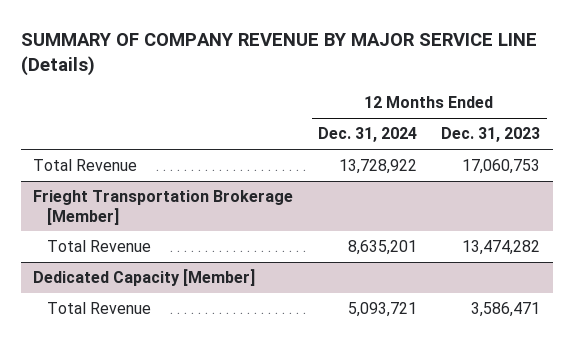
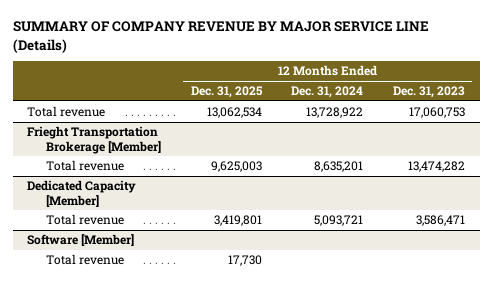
none -> [190,86,263,99] Dec. 31, 2025
[33,159,138,172] Total Revenue -> [27,106,106,118] Total revenue
[46,240,151,253] Total Revenue -> [45,160,124,172] Total revenue
[46,302,151,315] Total Revenue -> [45,214,124,226] Total revenue
none -> [27,234,135,247] Software [Member]
none -> [45,254,124,266] Total revenue

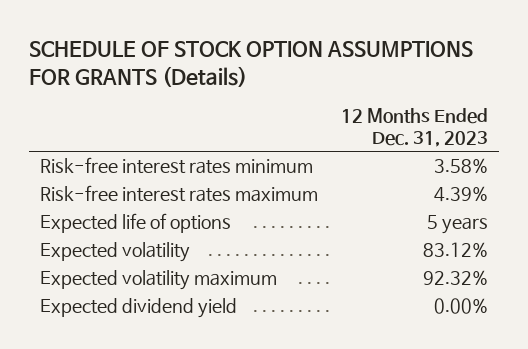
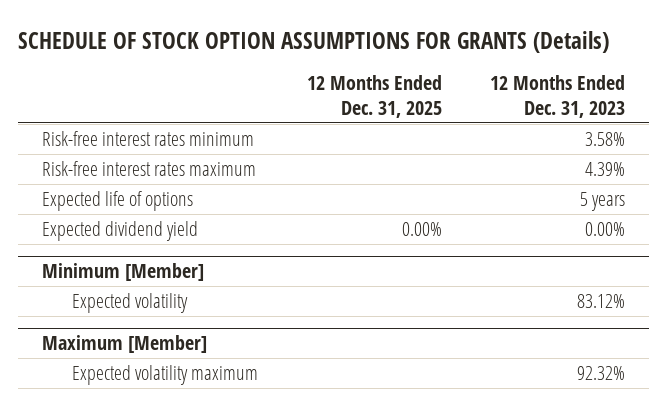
none -> [306,75,442,119] 12 Months Ended Dec. 31, 2025
[40,298,238,319] Expected dividend yield -> [41,220,198,241] Expected dividend yield
none -> [41,263,204,282] Minimum [Member]
none -> [41,335,207,354] Maximum [Member]

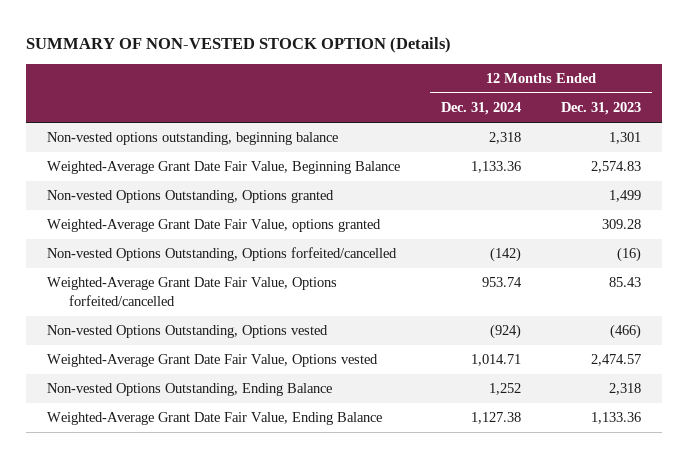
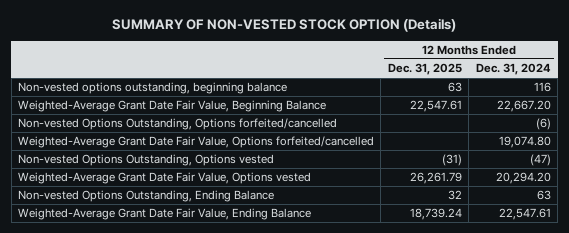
[561,102,642,116] Dec. 31, 2023 -> none
none -> [387,63,462,76] Dec. 31, 2025
[46,190,334,204] Non-vested Options Outstanding, Options granted -> none
[46,219,381,233] Weighted-Average Grant Date Fair Value, options granted -> none
[488,132,521,145] 2,318 -> [533,82,551,93] 116
[470,161,521,174] 1,133.36 -> [496,100,551,113] 22,667.20
[489,247,521,263] (142) -> [535,118,551,131] (6)
[481,277,522,288] 953.74 -> [498,136,551,149] 19,074.80
[489,324,521,340] (924) -> [529,154,551,167] (47)
[470,354,521,367] 1,014.71 -> [495,172,551,185] 20,294.20
[488,383,521,396] 1,252 -> [536,190,551,201] 63
[470,412,521,425] 1,127.38 -> [498,208,551,221] 22,547.61

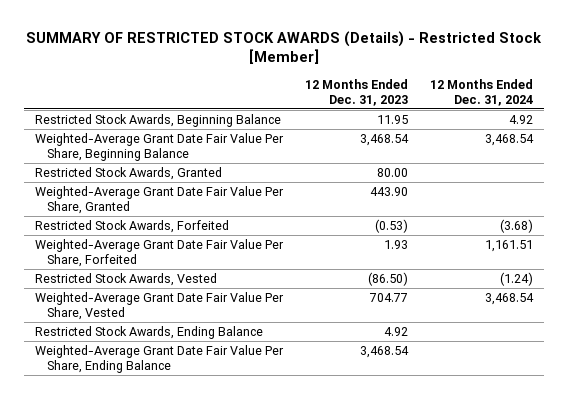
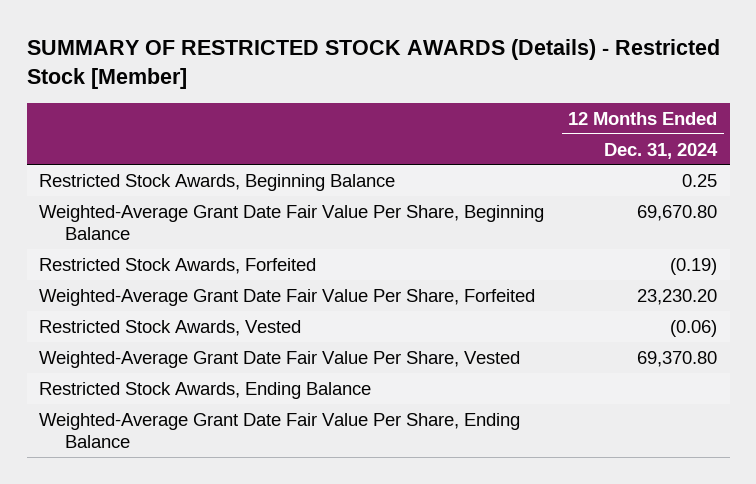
[304,78,408,106] 12 Months Ended Dec. 31, 2023 -> none
[34,166,222,180] Restricted Stock Awards, Granted -> none
[34,185,284,214] Weighted-Average Grant Date Fair Value Per Share, Granted -> none
[509,114,534,124] 4.92 -> [682,173,718,187] 0.25
[485,133,535,146] 3,468.54 -> [637,204,718,221] 69,670.80
[500,218,534,233] (3.68) -> [670,257,718,275] (0.19)
[485,239,534,252] 1,161.51 -> [637,288,718,305] 23,230.20
[500,271,534,286] (1.24) -> [670,319,718,337] (0.06)
[485,292,535,305] 3,468.54 -> [637,350,718,367] 69,370.80

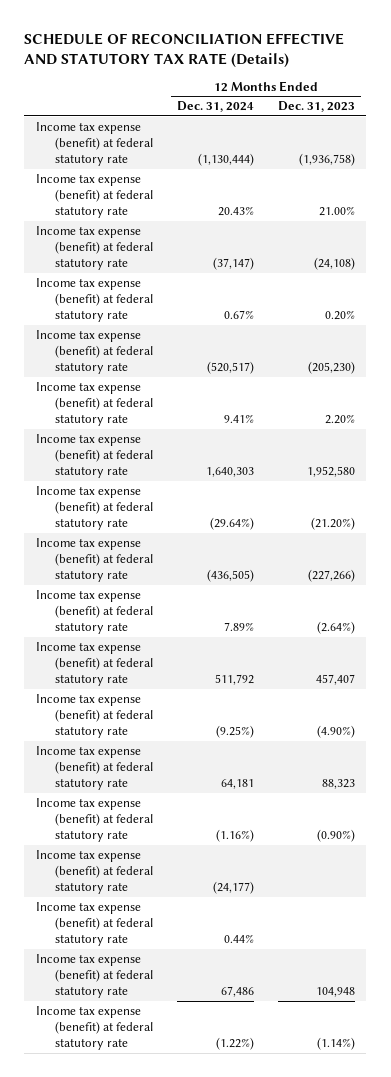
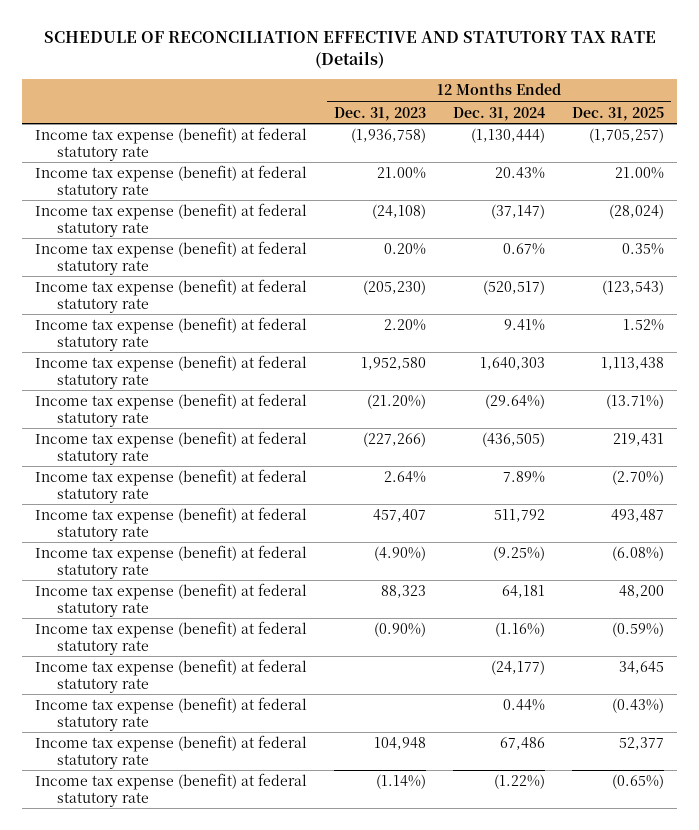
none -> [571,106,664,121] Dec. 31, 2025
[316,621,355,635] (2.64%) -> [384,471,427,484] 2.64%

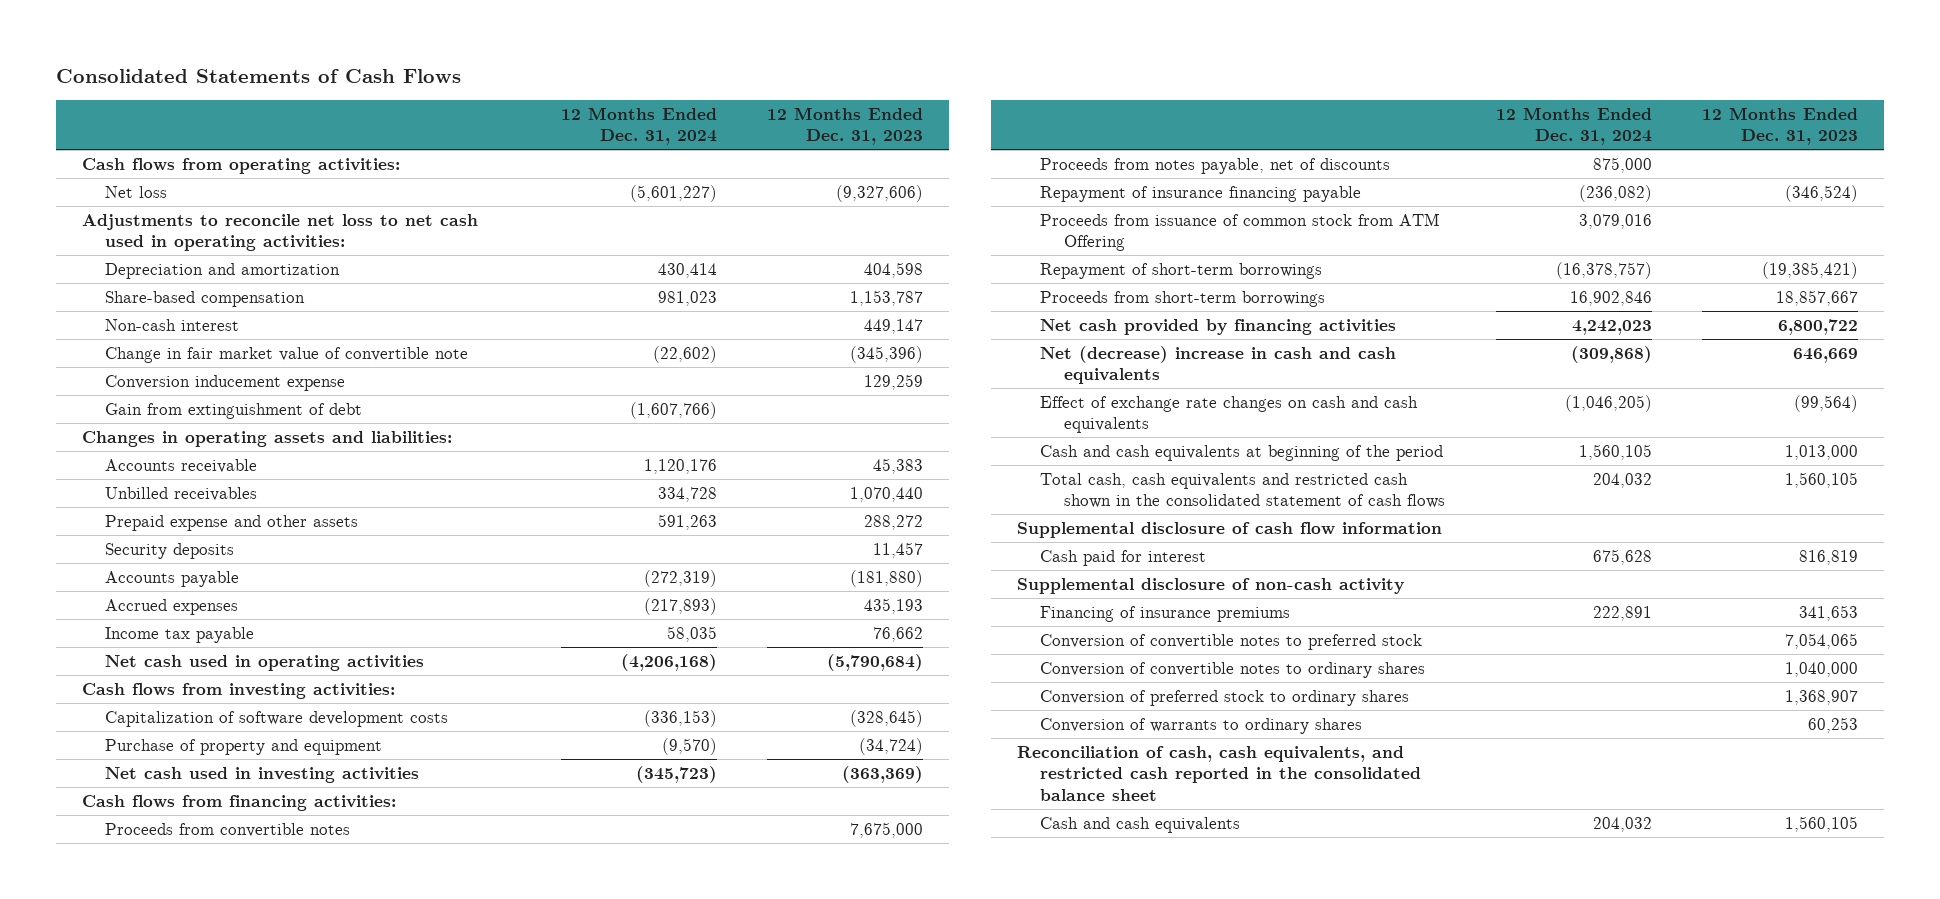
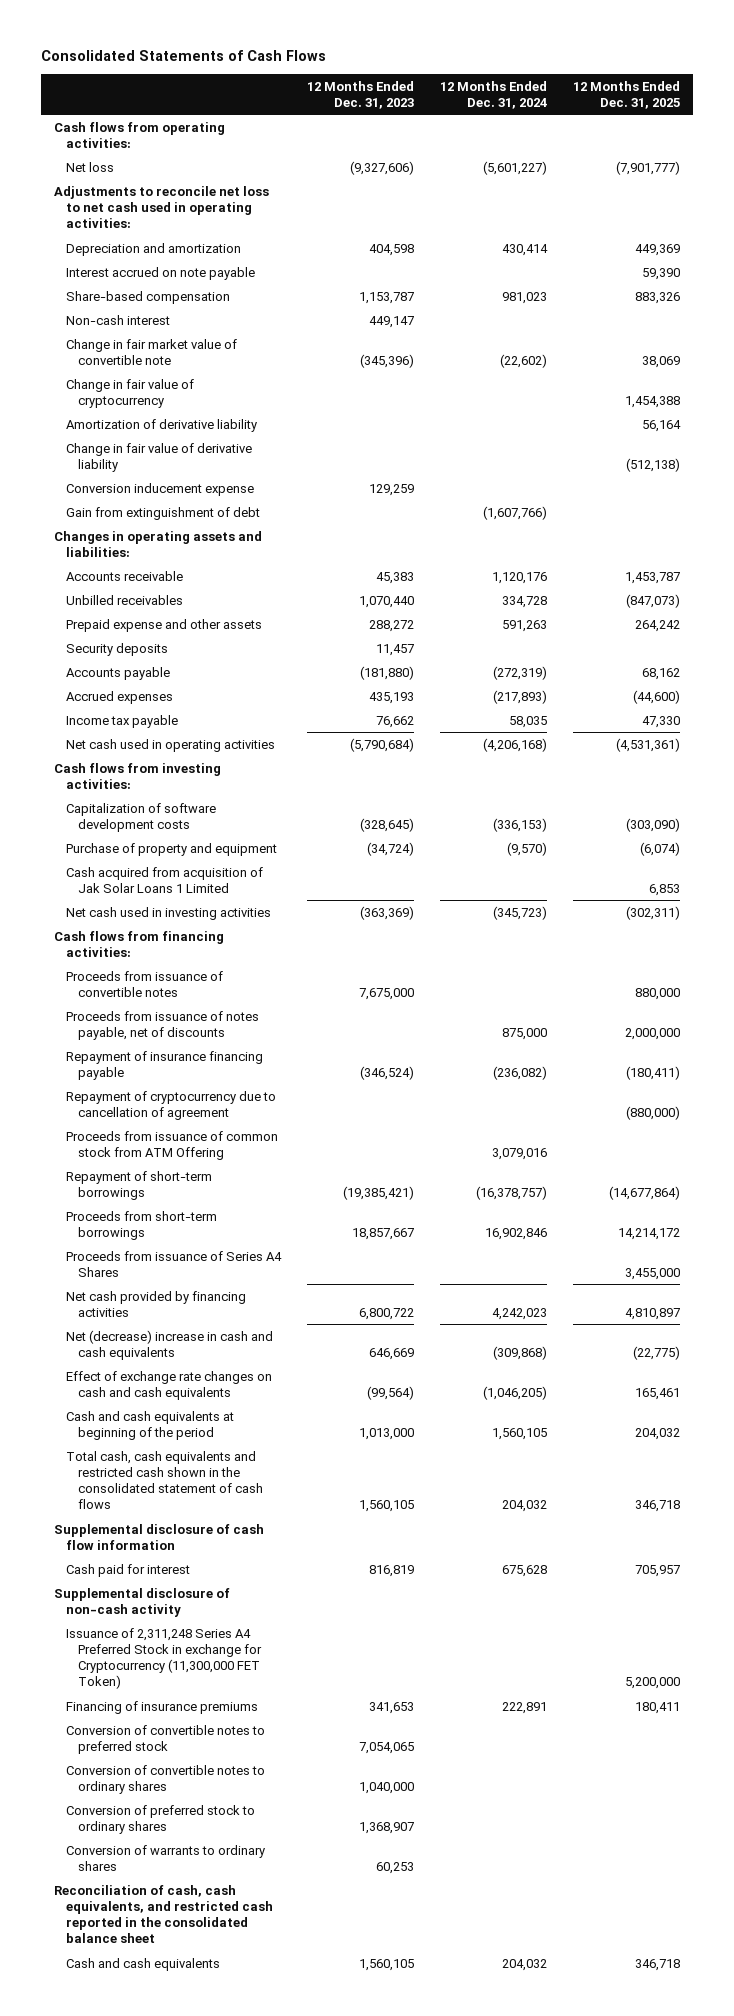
none -> [572,80,680,109] 12 Months Ended Dec. 31, 2025
none -> [66,266,256,280] Interest accrued on note payable
none -> [66,378,195,408] Change in fair value of cryptocurrency
none -> [66,418,258,432] Amortization of derivative liability
none -> [66,442,253,472] Change in fair value of derivative liability
none -> [66,866,264,893] Cash acquired from acquisition of Jak Solar Loans 1 Limited
[105,822,351,837] Proceeds from convertible notes -> [66,970,224,997] Proceeds from issuance of convertible notes
[1040,157,1391,174] Proceeds from notes payable, net of discounts -> [66,1010,260,1040] Proceeds from issuance of notes payable, net of discounts
none -> [66,1090,277,1120] Repayment of cryptocurrency due to cancellation of agreement
none -> [66,1250,283,1277] Proceeds from issuance of Series A4 Shares
none -> [66,1627,262,1690] Issuance of 2,311,248 Series A4 Preferred Stock in exchange for Cryptocurrency (11,300,000 FET Token)

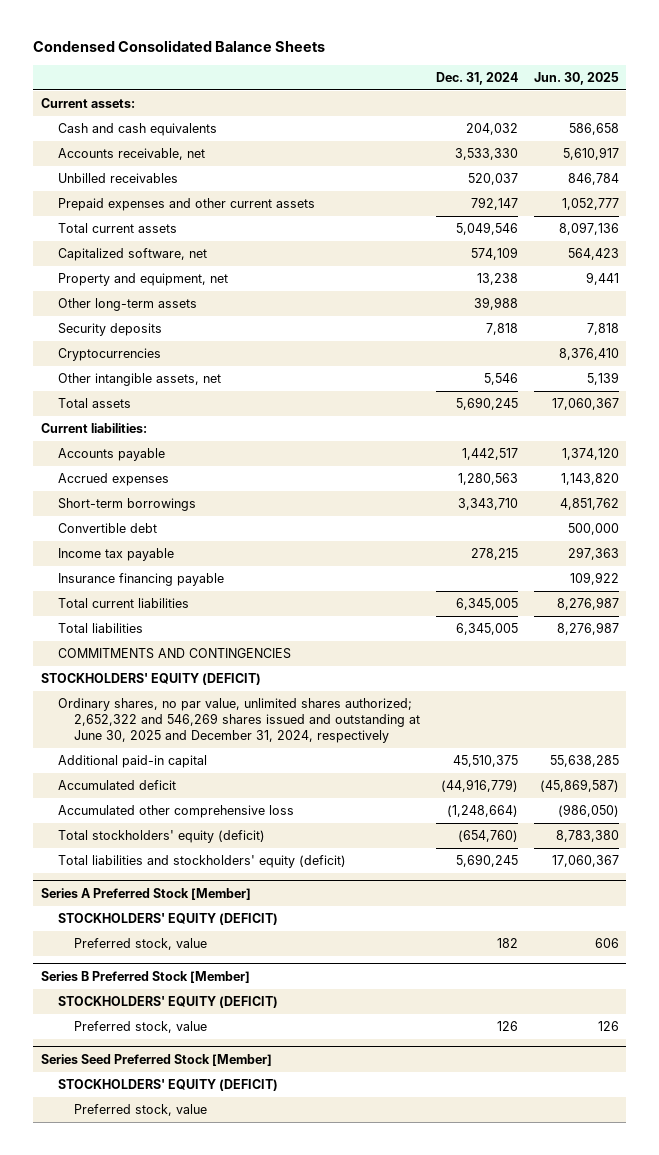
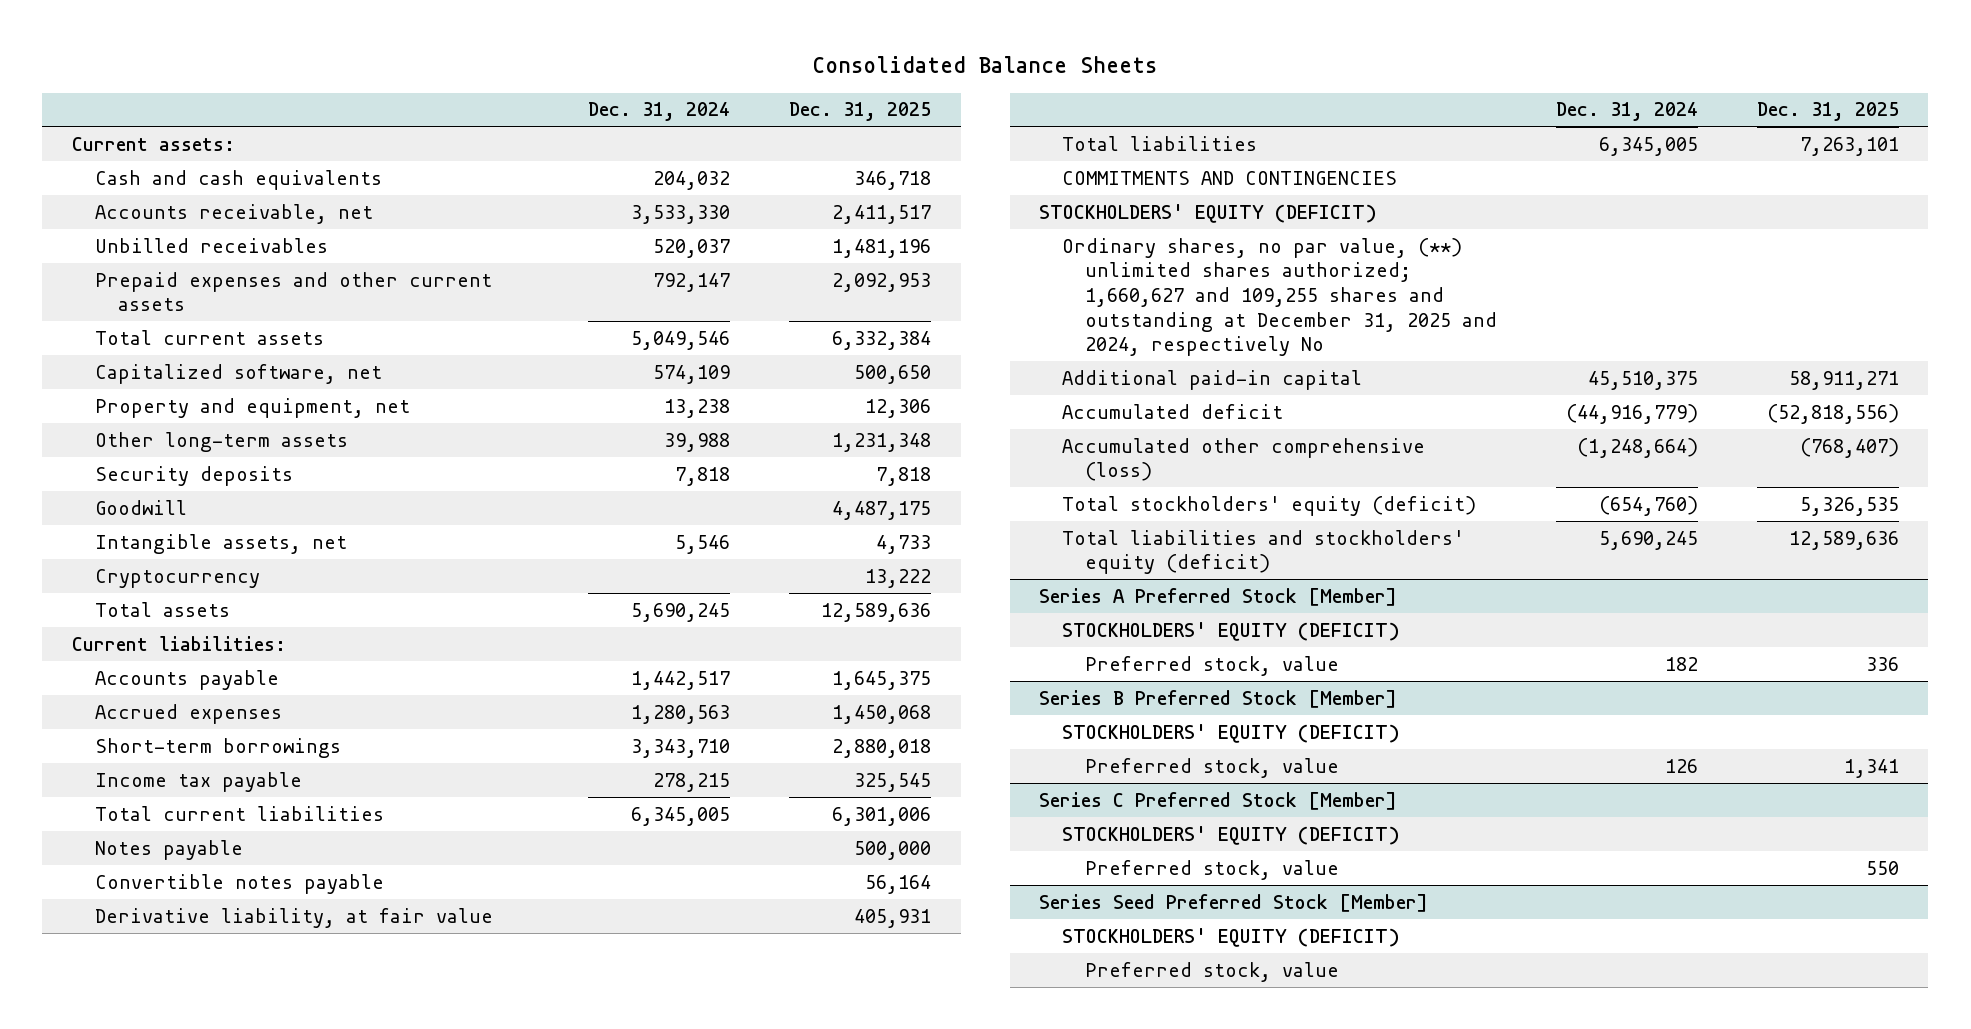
[32,40,325,53] Condensed Consolidated Balance Sheets -> [812,55,1158,73] Consolidated Balance Sheets
[533,71,619,85] Jun. 30, 2025 -> none
none -> [789,102,932,122] Dec. 31, 2025
[57,348,161,362] Cryptocurrencies -> none
none -> [94,499,187,515] Goodwill
[57,373,221,387] Other intangible assets, net -> [94,533,347,554] Intangible assets, net
none -> [94,568,260,588] Cryptocurrency
[57,523,157,534] Convertible debt -> none
[57,573,224,587] Insurance financing payable -> none
none -> [94,839,243,860] Notes payable
none -> [94,873,384,894] Convertible notes payable
none -> [94,907,493,928] Derivative liability, at fair value
[57,698,421,744] Ordinary shares, no par value, unlimited shares authorized; 2,652,322 and 546,269 shares issued and outstanding at June 30, 2025 and December 31, 2024, respectively -> [1062,237,1498,357] Ordinary shares, no par value, (**) unlimited shares authorized; 1,660,627 and 109,255 shares and outstanding at December 31, 2025 and 2024, respectively No
[57,805,294,819] Accumulated other comprehensive loss -> [1062,437,1426,482] Accumulated other comprehensive (loss)
none -> [1039,791,1398,810] Series C Preferred Stock [Member]
none -> [1062,825,1401,845] STOCKHOLDERS' EQUITY (DEFICIT)
none -> [1085,859,1340,880] Preferred stock, value

